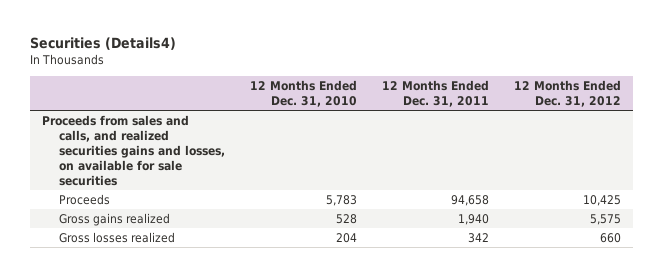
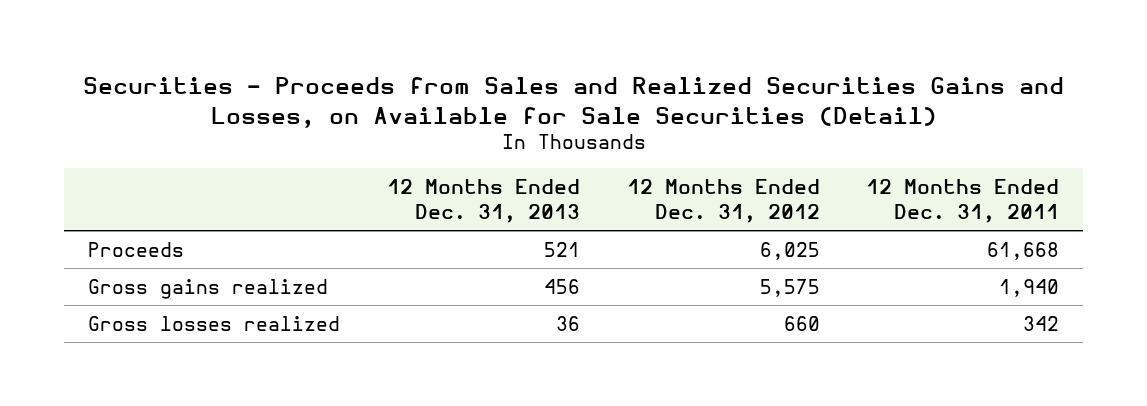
[29,37,176,51] Securities (Details4) -> [82,76,1064,128] Securities - Proceeds from Sales and Realized Securities Gains and Losses, on Available for Sale Securities (Detail)
[249,79,357,107] 12 Months Ended Dec. 31, 2010 -> none
none -> [386,179,580,223] 12 Months Ended Dec. 31, 2013
[41,114,226,187] Proceeds from sales and calls, and realized securities gains and losses, on available for sale securities -> none
[450,194,489,206] 94,658 -> [987,241,1060,260] 61,668
[582,194,621,206] 10,425 -> [759,241,820,260] 6,025

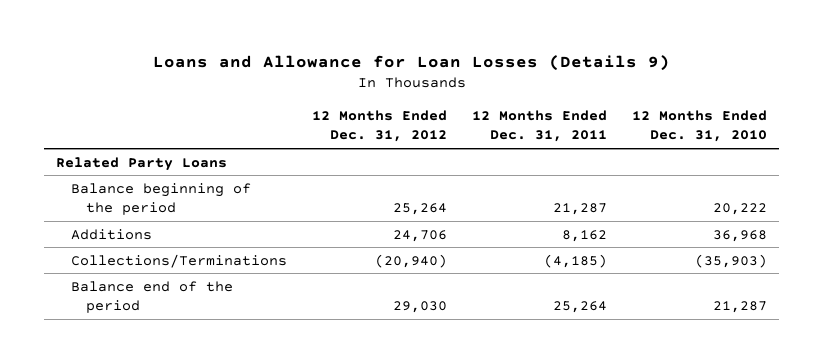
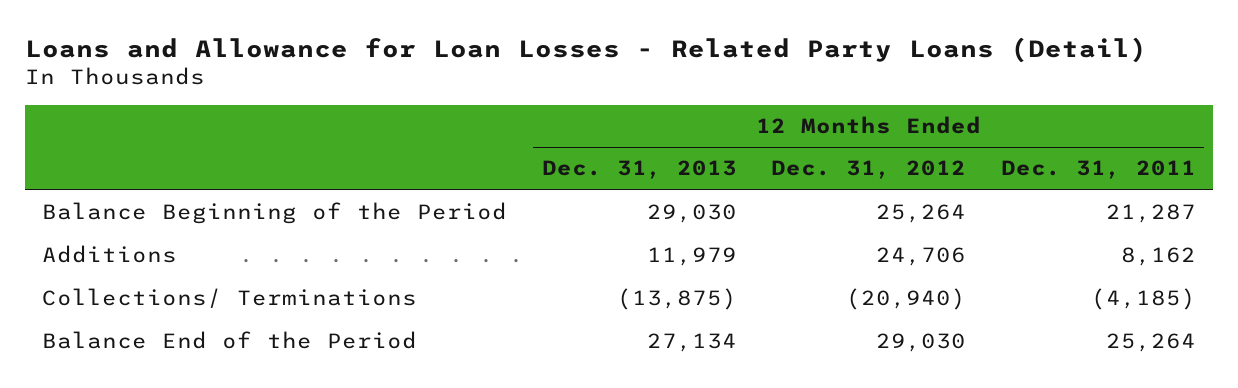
[152,54,670,71] Loans and Allowance for Loan Losses (Details 9) -> [25,36,1148,63] Loans and Allowance for Loan Losses - Related Party Loans (Detail)
[632,110,768,143] 12 Months Ended Dec. 31, 2010 -> none
none -> [541,160,737,180] Dec. 31, 2013
[55,156,227,171] Related Party Loans -> none
[71,182,252,215] Balance beginning of the period -> [42,202,508,225] Balance Beginning of the Period
[71,253,288,268] Collections/Terminations -> [42,288,418,309] Collections/ Terminations
[71,280,234,313] Balance end of the period -> [42,331,418,350] Balance End of the Period

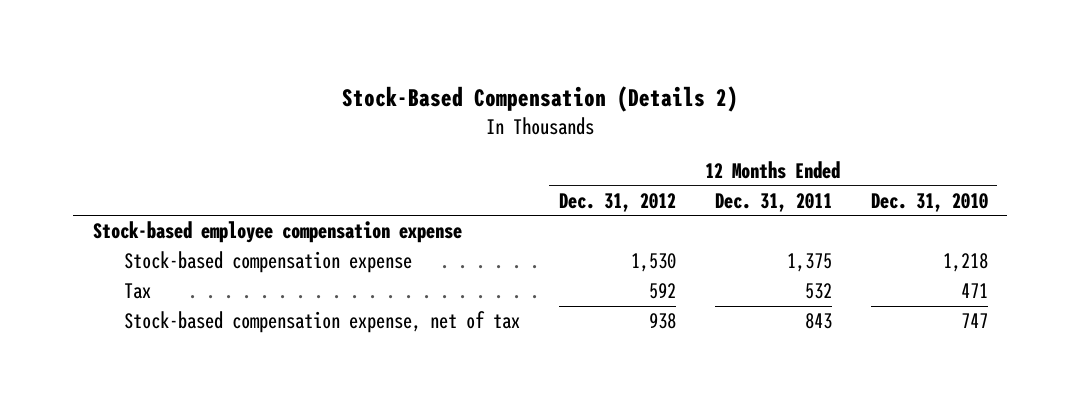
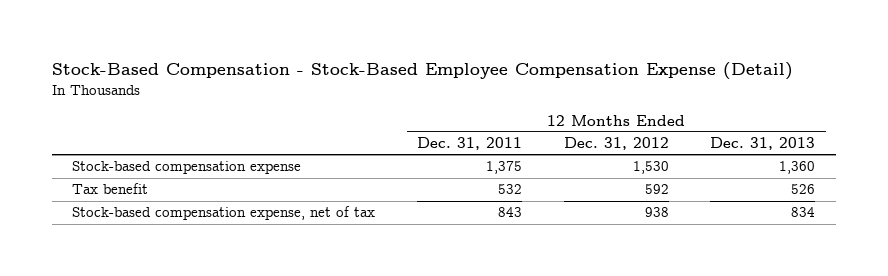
[342,85,739,112] Stock-Based Compensation (Details 2) -> [51,61,793,80] Stock-Based Compensation - Stock-Based Employee Compensation Expense (Detail)
[870,192,988,212] Dec. 31, 2010 -> none
none -> [710,137,816,151] Dec. 31, 2013
[92,221,462,244] Stock-based employee compensation expense -> none
[123,283,151,300] Tax -> [72,183,149,195] Tax benefit

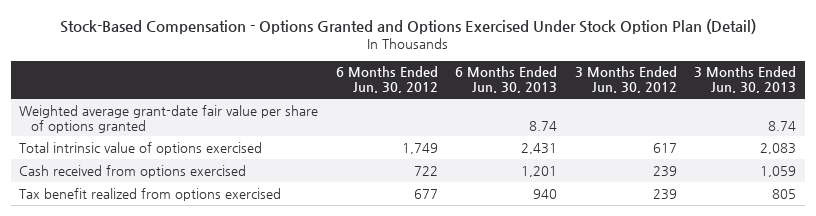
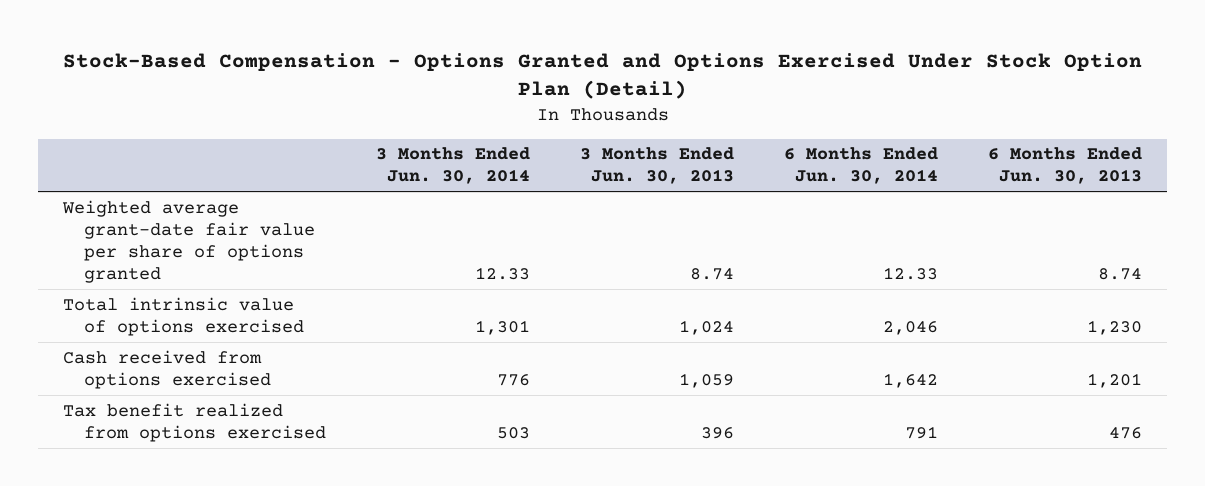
[335,66,438,94] 6 Months Ended Jun. 30, 2012 -> none
[574,66,677,94] 3 Months Ended Jun. 30, 2012 -> none
none -> [375,147,530,185] 3 Months Ended Jun. 30, 2014
none -> [784,147,939,185] 6 Months Ended Jun. 30, 2014
[521,142,558,154] 2,431 -> [1087,319,1143,335] 1,230
[760,142,797,154] 2,083 -> [678,319,734,335] 1,024
[533,188,558,199] 940 -> [1109,426,1143,439] 476
[772,188,797,199] 805 -> [700,426,734,439] 396

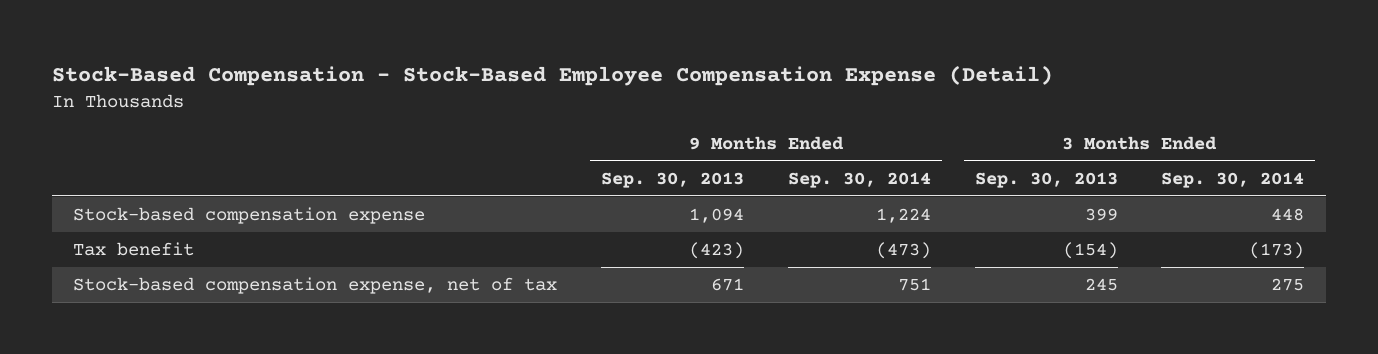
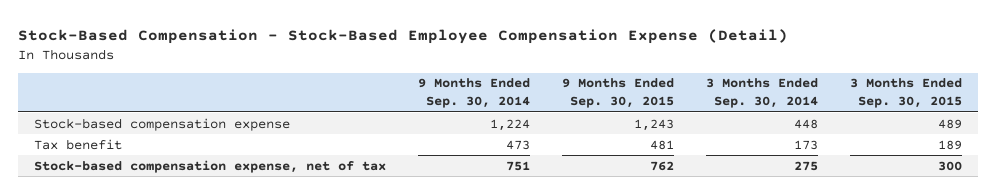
[601,171,745,188] Sep. 30, 2013 -> none
[974,171,1118,188] Sep. 30, 2013 -> none
none -> [562,78,675,109] 9 Months Ended Sep. 30, 2015
none -> [850,78,963,109] 3 Months Ended Sep. 30, 2015
[875,242,931,260] (473) -> [506,139,531,150] 473
[1249,242,1305,260] (173) -> [794,139,819,150] 173

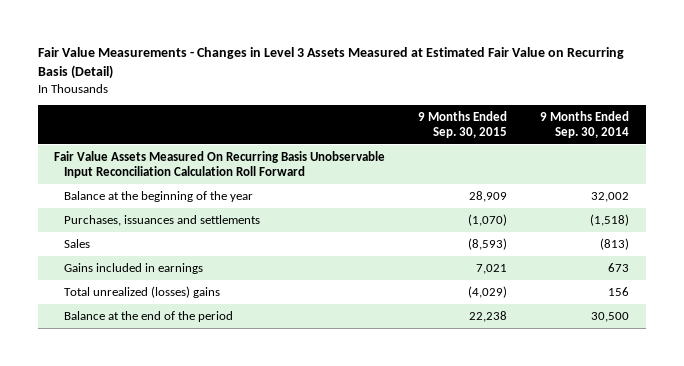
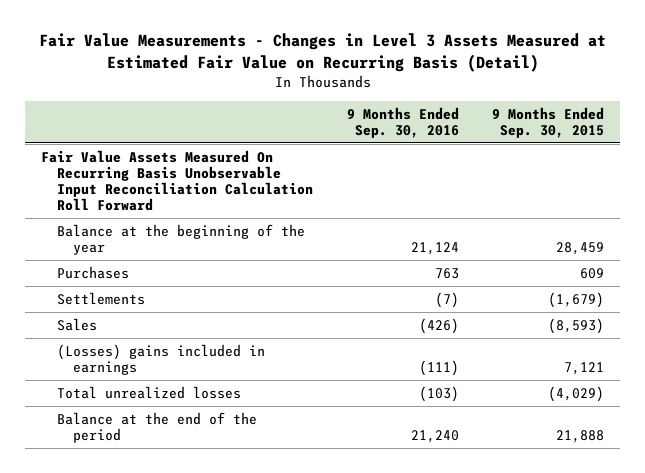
[540,110,630,138] 9 Months Ended Sep. 30, 2014 -> none
none -> [346,106,459,138] 9 Months Ended Sep. 30, 2016
[64,214,261,226] Purchases, issuances and settlements -> none
[469,190,508,202] 28,909 -> [555,241,604,255] 28,459
none -> [57,265,130,279] Purchases
none -> [57,291,146,305] Settlements
[64,262,204,274] Gains included in earnings -> [57,343,266,375] (Losses) gains included in earnings
[476,263,508,274] 7,021 -> [563,361,604,375] 7,121
[64,285,221,298] Total unrealized (losses) gains -> [57,385,242,399] Total unrealized losses
[469,310,508,322] 22,238 -> [555,429,604,443] 21,888

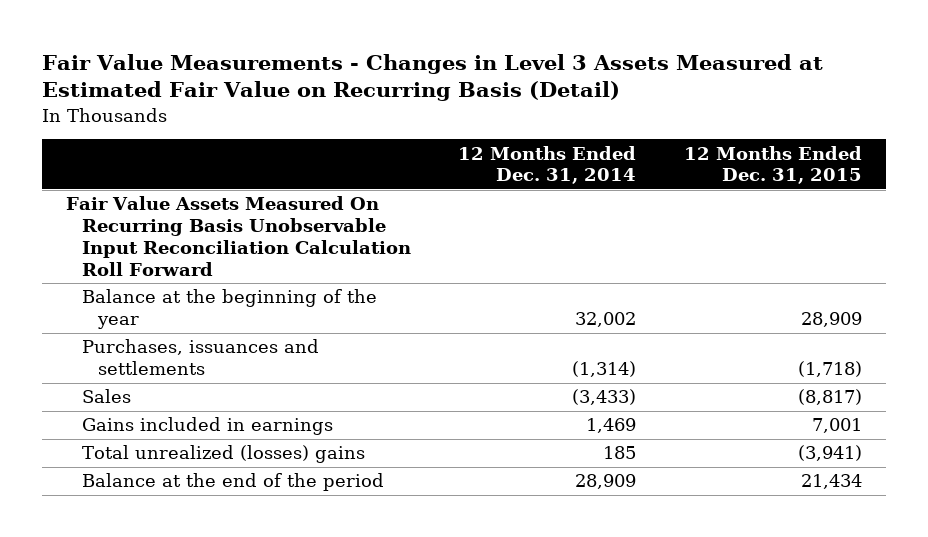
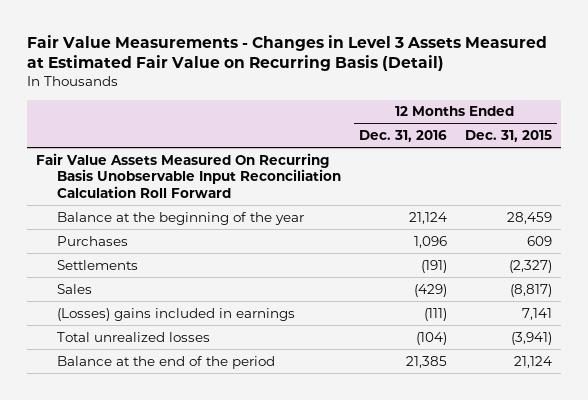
[458,145,637,185] 12 Months Ended Dec. 31, 2014 -> none
none -> [358,129,447,142] Dec. 31, 2016
[81,339,319,376] Purchases, issuances and settlements -> none
[800,312,862,328] 28,909 -> [507,211,553,224] 28,459
none -> [56,235,128,246] Purchases
none -> [56,259,138,270] Settlements
[81,417,333,436] Gains included in earnings -> [56,307,295,321] (Losses) gains included in earnings
[811,418,862,434] 7,001 -> [522,307,553,320] 7,141
[81,445,365,464] Total unrealized (losses) gains -> [56,331,210,342] Total unrealized losses
[800,474,862,490] 21,434 -> [514,355,553,368] 21,124

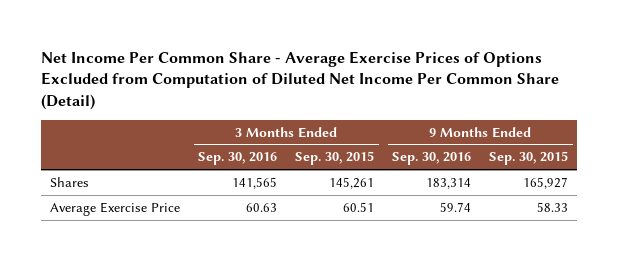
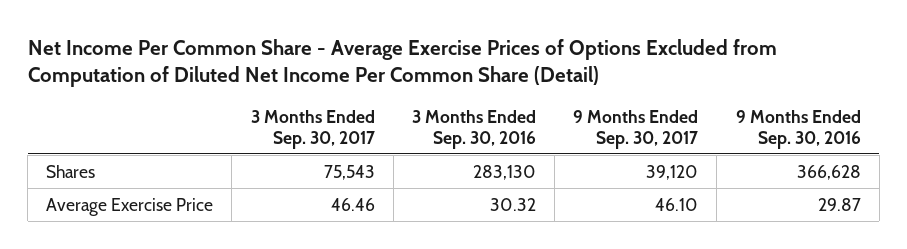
[295,151,375,166] Sep. 30, 2015 -> none
[489,151,569,166] Sep. 30, 2015 -> none
none -> [250,109,375,149] 3 Months Ended Sep. 30, 2017
none -> [573,109,699,149] 9 Months Ended Sep. 30, 2017
[232,176,278,189] 141,565 -> [472,164,536,180] 283,130
[426,177,472,189] 183,314 -> [796,164,861,180] 366,628
[246,202,278,212] 60.63 -> [489,197,536,211] 30.32
[440,201,472,212] 59.74 -> [817,197,861,211] 29.87

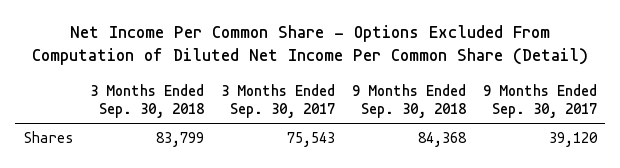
[27,39,777,88] Net Income Per Common Share - Average Exercise Prices of Options Excluded from Computation of Diluted Net Income Per Common Share (Detail) -> [32,25,589,66] Net Income Per Common Share - Options Excluded From Computation of Diluted Net Income Per Common Share (Detail)
[411,109,536,149] 3 Months Ended Sep. 30, 2016 -> none
[735,109,861,149] 9 Months Ended Sep. 30, 2016 -> none
none -> [90,83,205,119] 3 Months Ended Sep. 30, 2018
none -> [351,83,466,119] 9 Months Ended Sep. 30, 2018
[46,197,214,216] Average Exercise Price -> none

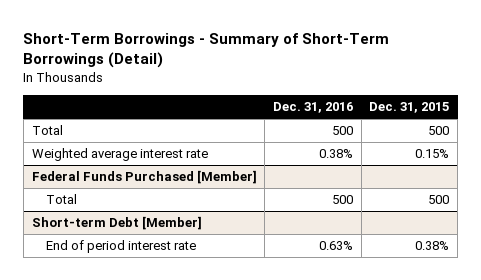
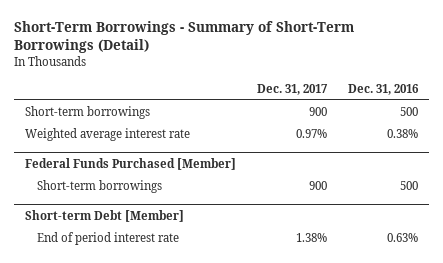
[369,102,450,114] Dec. 31, 2015 -> none
none -> [256,83,328,95] Dec. 31, 2017
[31,125,63,136] Total -> [24,106,150,120] Short-term borrowings
[46,194,78,205] Total -> [37,180,163,194] Short-term borrowings

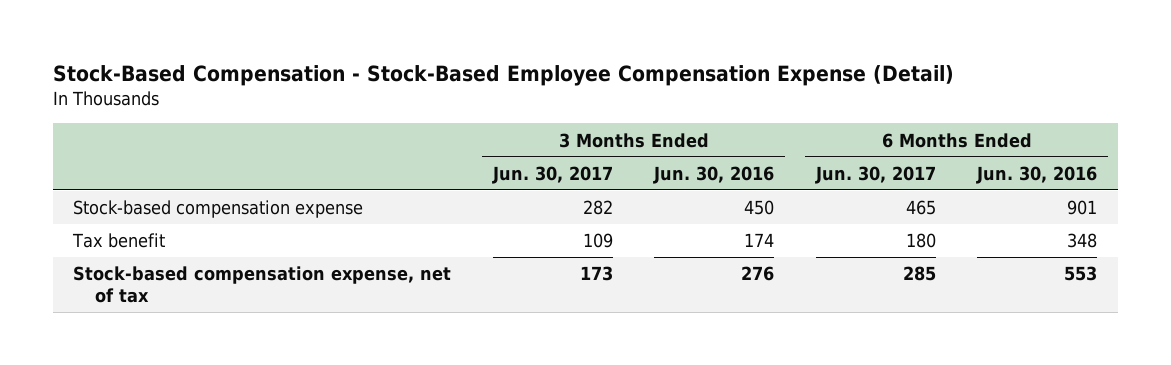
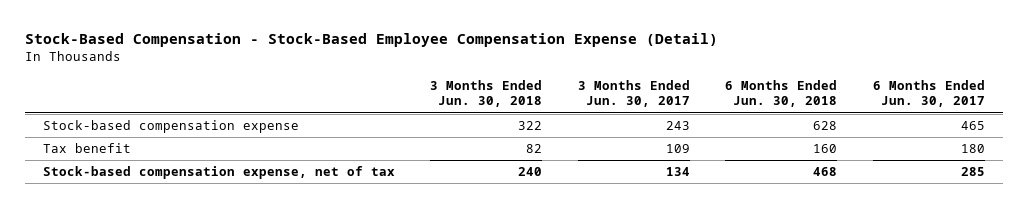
[653,165,775,184] Jun. 30, 2016 -> none
[976,165,1098,184] Jun. 30, 2016 -> none
none -> [430,80,543,108] 3 Months Ended Jun. 30, 2018
none -> [725,80,838,108] 6 Months Ended Jun. 30, 2018
[582,200,613,216] 282 -> [665,121,690,131] 243
[579,266,613,282] 173 -> [665,167,690,177] 134

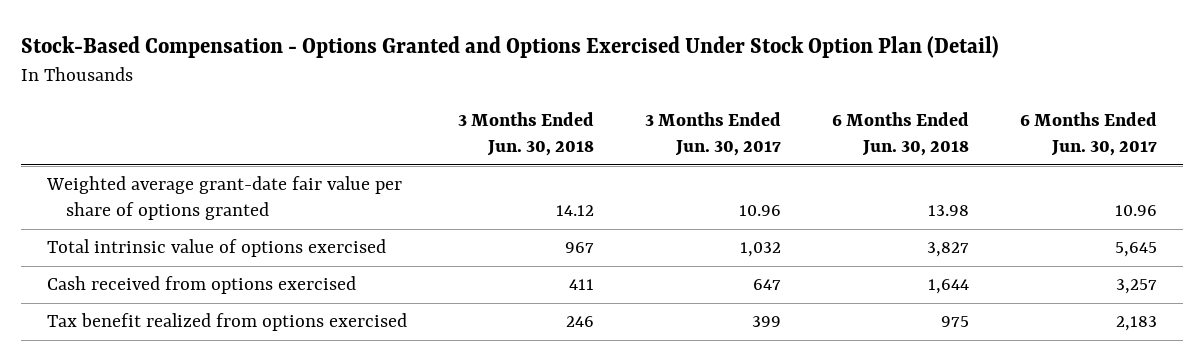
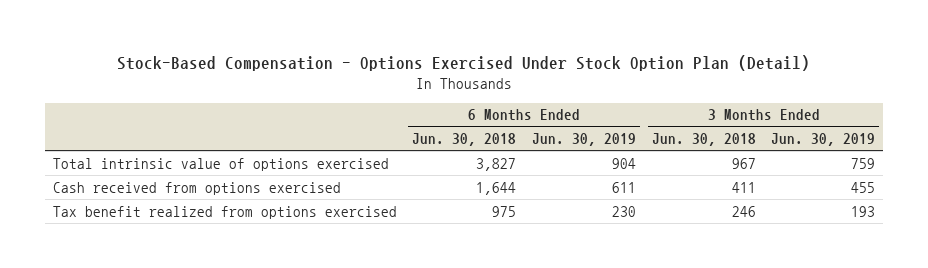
[20,36,999,59] Stock-Based Compensation - Options Granted and Options Exercised Under Stock Option Plan (Detail) -> [117,54,811,71] Stock-Based Compensation - Options Exercised Under Stock Option Plan (Detail)
[644,112,781,157] 3 Months Ended Jun. 30, 2017 -> none
[1020,112,1158,157] 6 Months Ended Jun. 30, 2017 -> none
none -> [532,133,637,147] Jun. 30, 2019
none -> [771,133,876,147] Jun. 30, 2019
[45,176,402,221] Weighted average grant-date fair value per share of options granted -> none

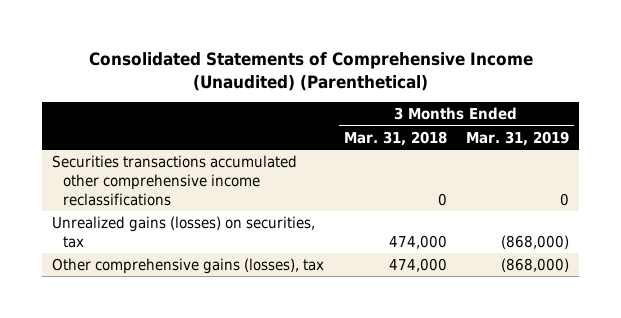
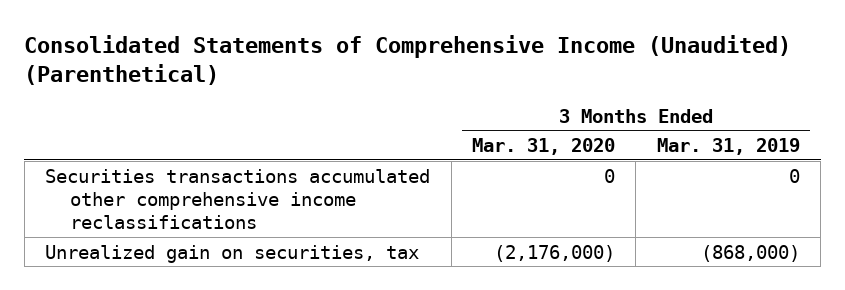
[343,130,447,146] Mar. 31, 2018 -> none
none -> [472,137,616,155] Mar. 31, 2020
[51,258,324,275] Other comprehensive gains (losses), tax -> none
[51,216,315,248] Unrealized gains (losses) on securities, tax -> [45,244,420,263] Unrealized gain on securities, tax

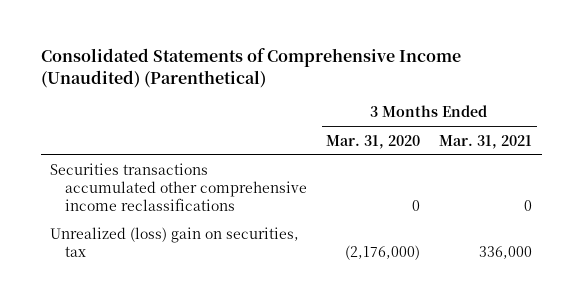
[656,137,800,155] Mar. 31, 2019 -> none
none -> [439,134,533,149] Mar. 31, 2021
[45,244,420,263] Unrealized gain on securities, tax -> [50,227,300,257] Unrealized (loss) gain on securities, tax

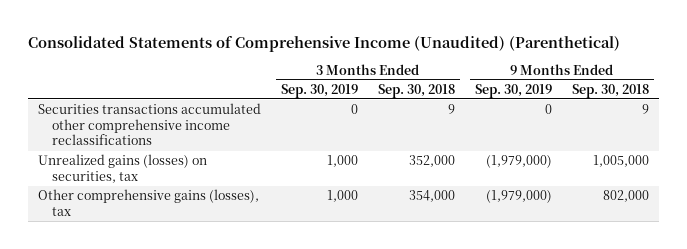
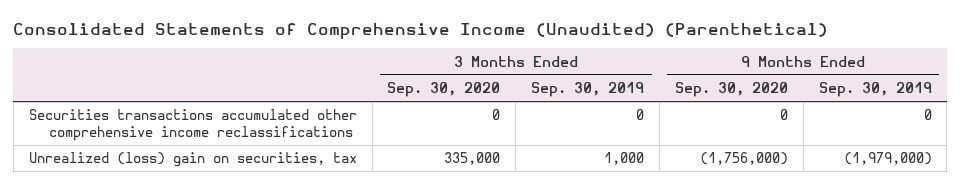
[377,83,455,98] Sep. 30, 2018 -> none
[571,83,649,98] Sep. 30, 2018 -> none
none -> [387,82,501,98] Sep. 30, 2020
none -> [674,82,788,98] Sep. 30, 2020
[38,189,260,216] Other comprehensive gains (losses), tax -> none
[38,154,208,183] Unrealized gains (losses) on securities, tax -> [28,152,357,168] Unrealized (loss) gain on securities, tax

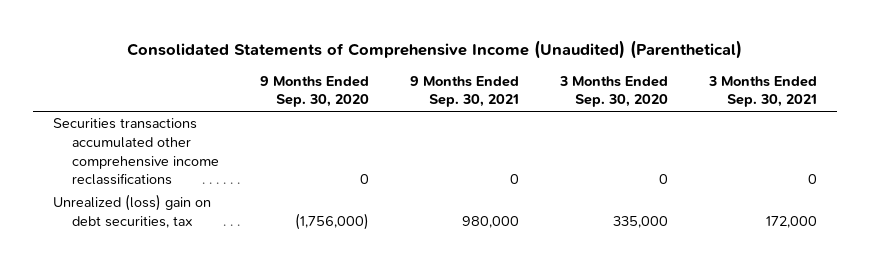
[531,82,645,98] Sep. 30, 2019 -> none
[818,82,932,98] Sep. 30, 2019 -> none
none -> [410,75,520,108] 9 Months Ended Sep. 30, 2021
none -> [707,75,817,108] 3 Months Ended Sep. 30, 2021
[28,152,357,168] Unrealized (loss) gain on securities, tax -> [53,194,212,229] Unrealized (loss) gain on debt securities, tax

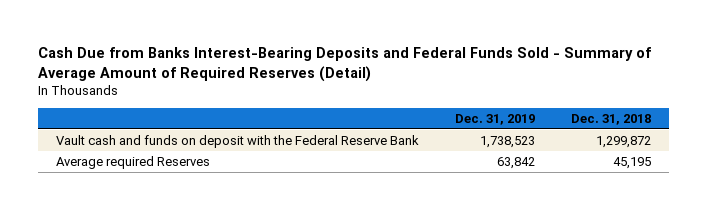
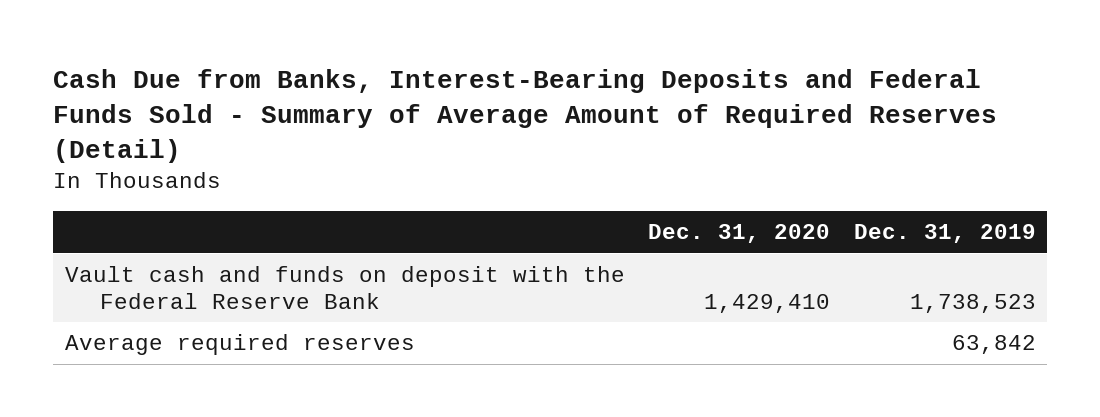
[38,46,652,82] Cash Due from Banks Interest-Bearing Deposits and Federal Funds Sold - Summary of Average Amount of Required Reserves (Detail) -> [53,68,998,163] Cash Due from Banks, Interest-Bearing Deposits and Federal Funds Sold - Summary of Average Amount of Required Reserves (Detail)
[571,113,652,125] Dec. 31, 2018 -> none
none -> [648,224,831,244] Dec. 31, 2020
[56,155,211,169] Average required Reserves -> [64,334,415,356] Average required reserves

